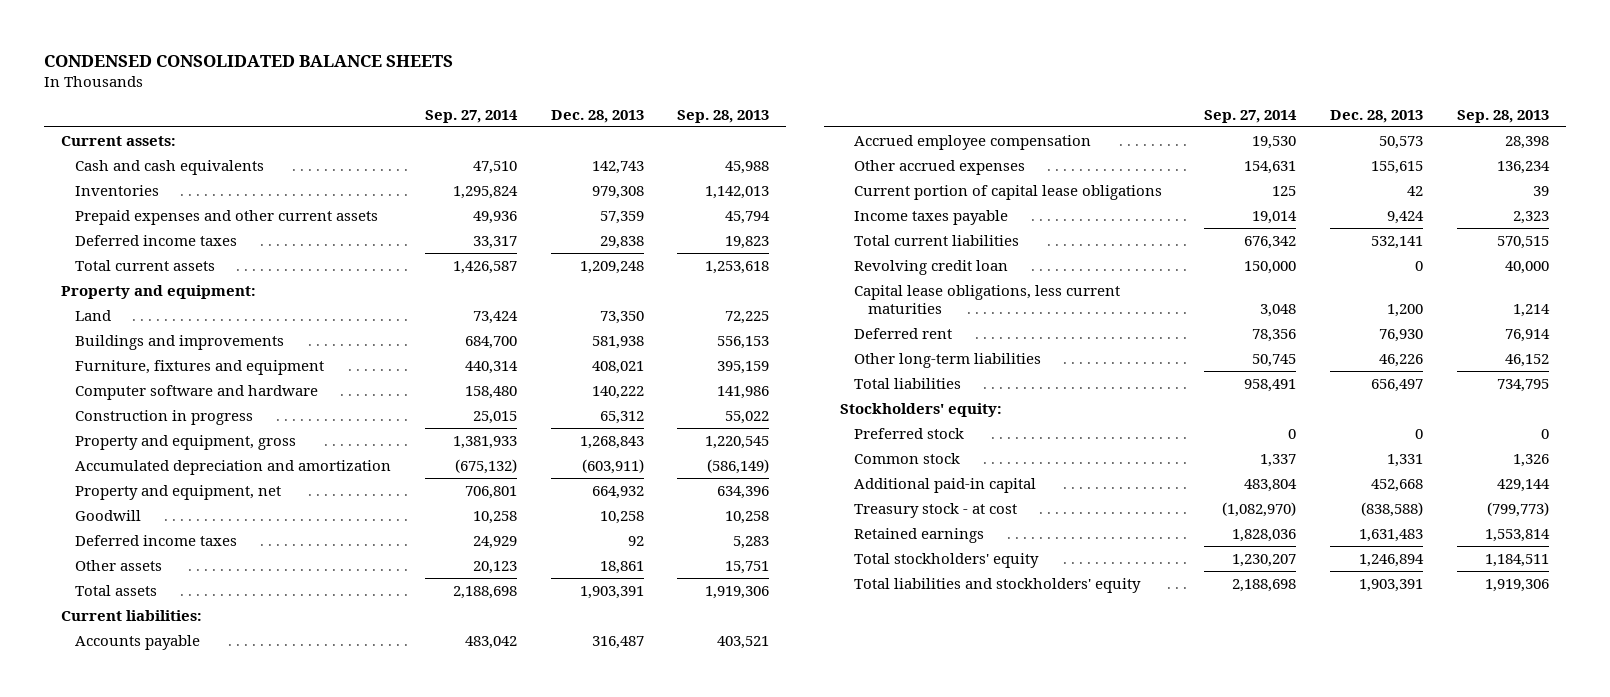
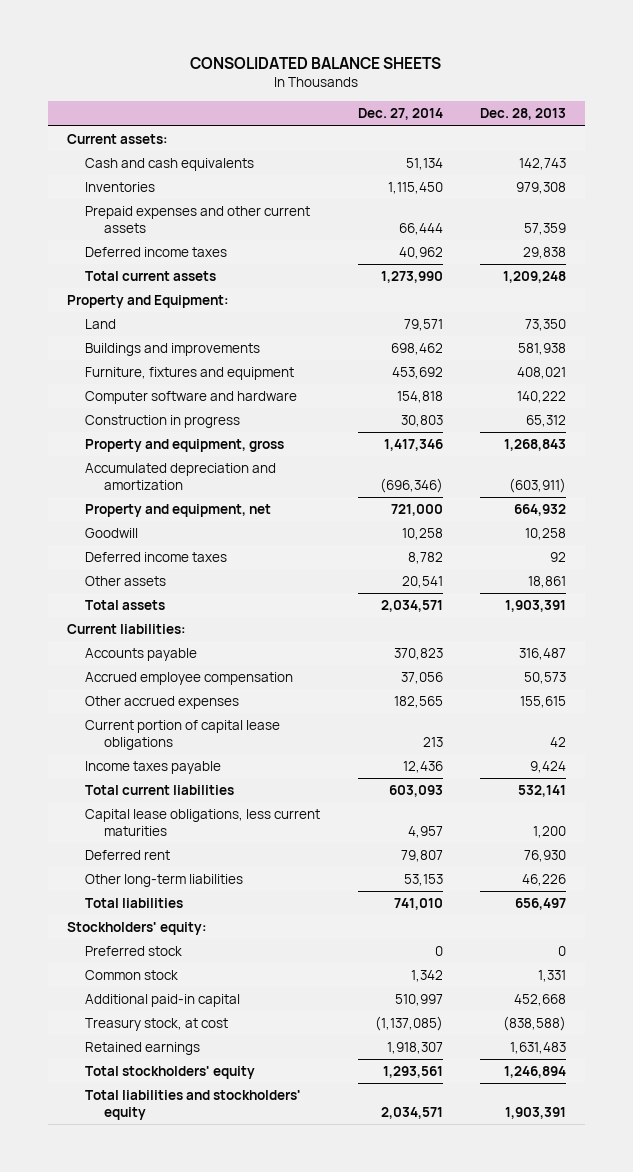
[43,54,453,67] CONDENSED CONSOLIDATED BALANCE SHEETS -> [190,56,442,69] CONSOLIDATED BALANCE SHEETS
[424,109,518,123] Sep. 27, 2014 -> none
[677,109,770,123] Sep. 28, 2013 -> none
none -> [357,108,443,121] Dec. 27, 2014
[60,284,256,299] Property and equipment: -> [66,295,229,309] Property and Equipment:
[854,259,1009,275] Revolving credit loan -> none
[854,502,1018,518] Treasury stock - at cost -> [85,1018,229,1032] Treasury stock, at cost

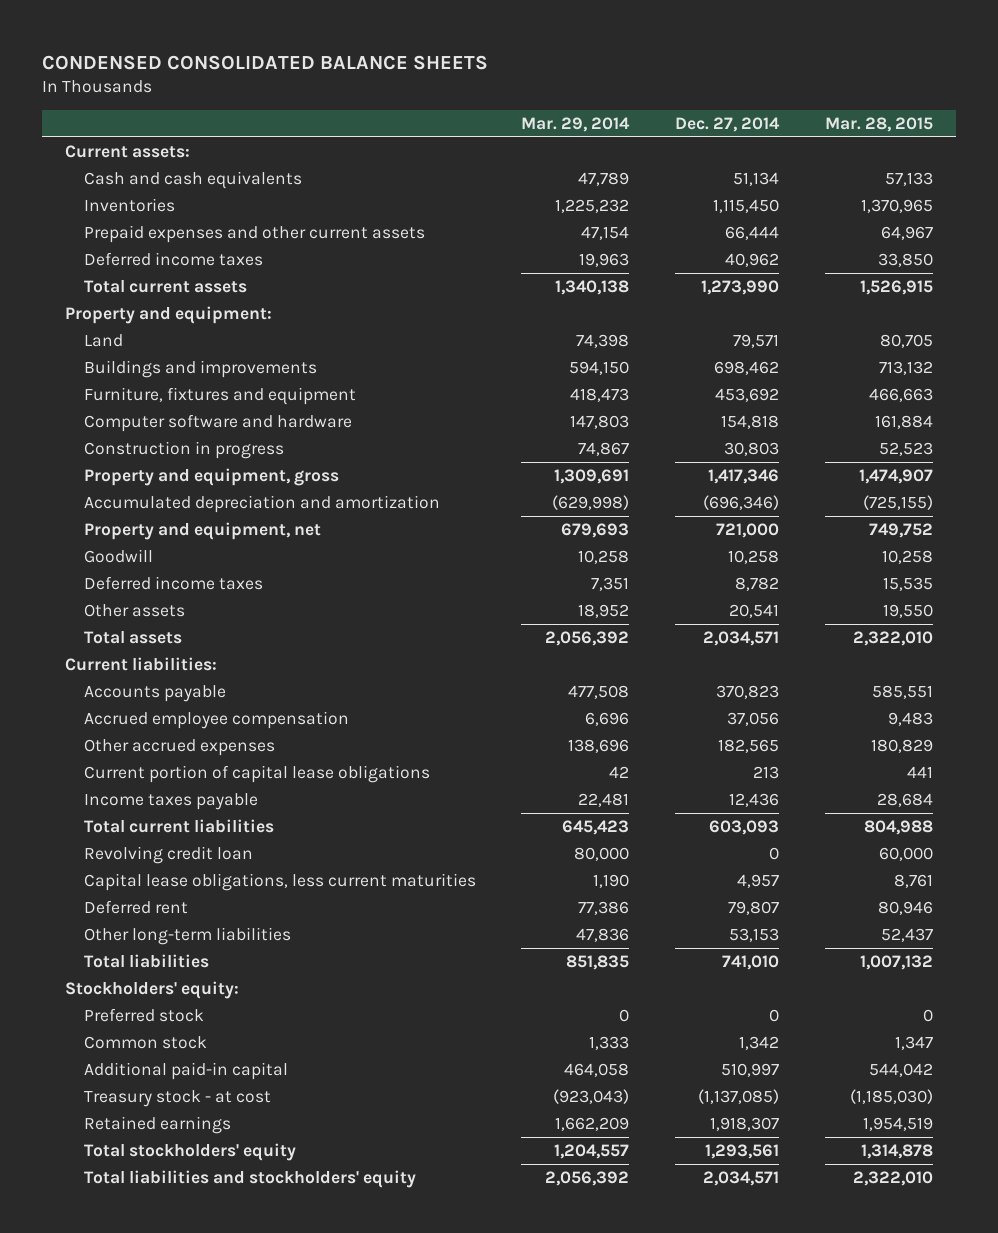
[190,56,442,69] CONSOLIDATED BALANCE SHEETS -> [41,54,488,70] CONDENSED CONSOLIDATED BALANCE SHEETS
[480,108,567,121] Dec. 28, 2013 -> none
none -> [521,116,631,132] Mar. 29, 2014
none -> [824,116,933,132] Mar. 28, 2015
[66,295,229,309] Property and Equipment: -> [64,305,272,324] Property and equipment:
none -> [83,845,253,864] Revolving credit loan
[85,1018,229,1032] Treasury stock, at cost -> [83,1089,271,1107] Treasury stock - at cost

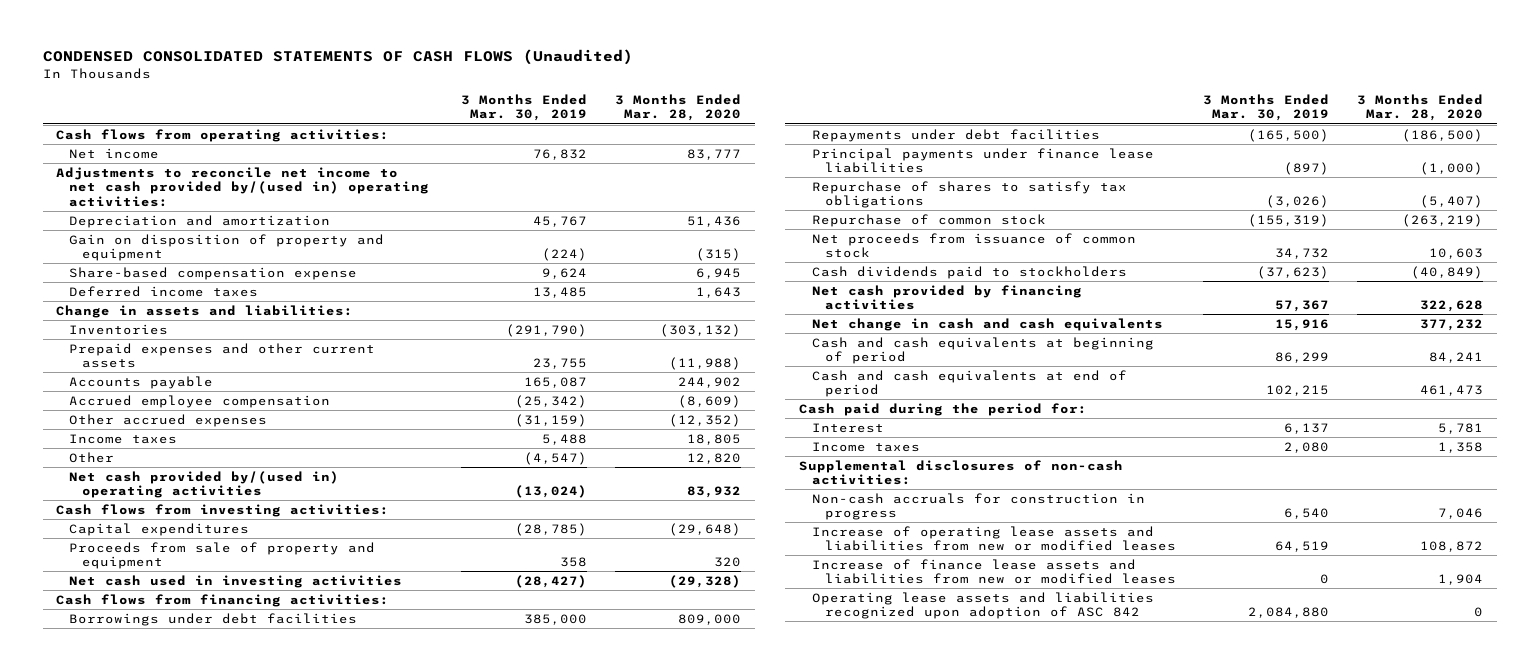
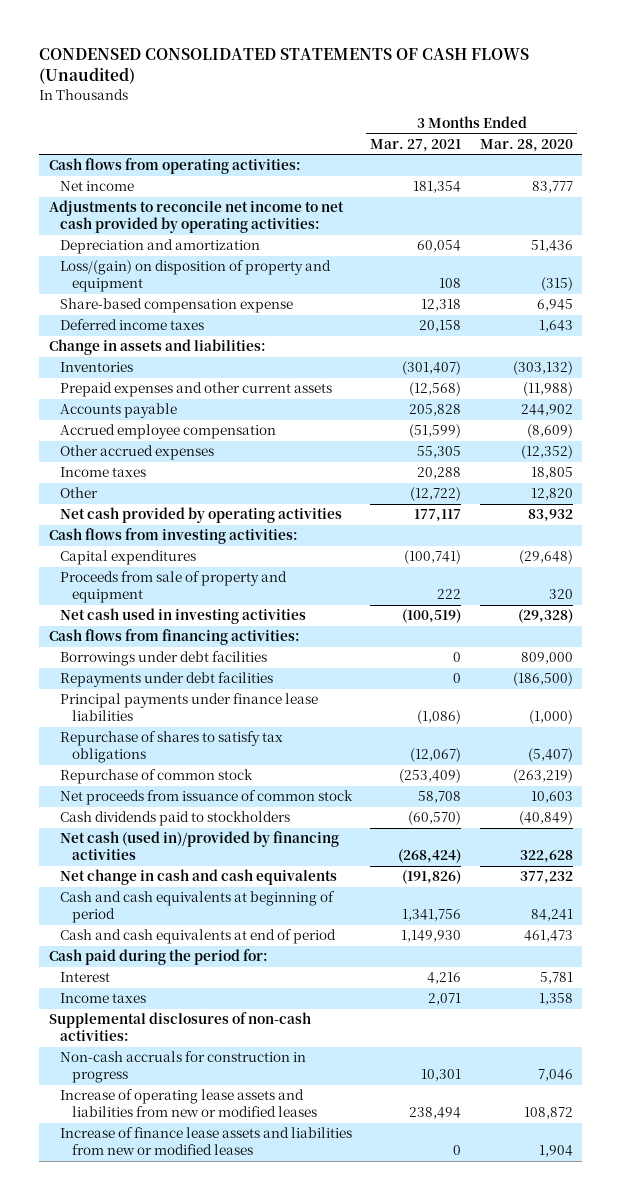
[460,93,587,122] 3 Months Ended Mar. 30, 2019 -> none
none -> [370,139,462,153] Mar. 27, 2021
[56,166,430,207] Adjustments to reconcile net income to net cash provided by/(used in) operating activities: -> [48,200,344,234] Adjustments to reconcile net income to net cash provided by operating activities:
[69,233,385,262] Gain on disposition of property and equipment -> [60,260,332,293] Loss/(gain) on disposition of property and equipment
[69,470,340,499] Net cash provided by/(used in) operating activities -> [60,507,343,524] Net cash provided by operating activities
[811,284,1082,311] Net cash provided by financing activities -> [60,831,340,861] Net cash (used in)/provided by financing activities
[811,591,1154,620] Operating lease assets and liabilities recognized upon adoption of ASC 842 -> none

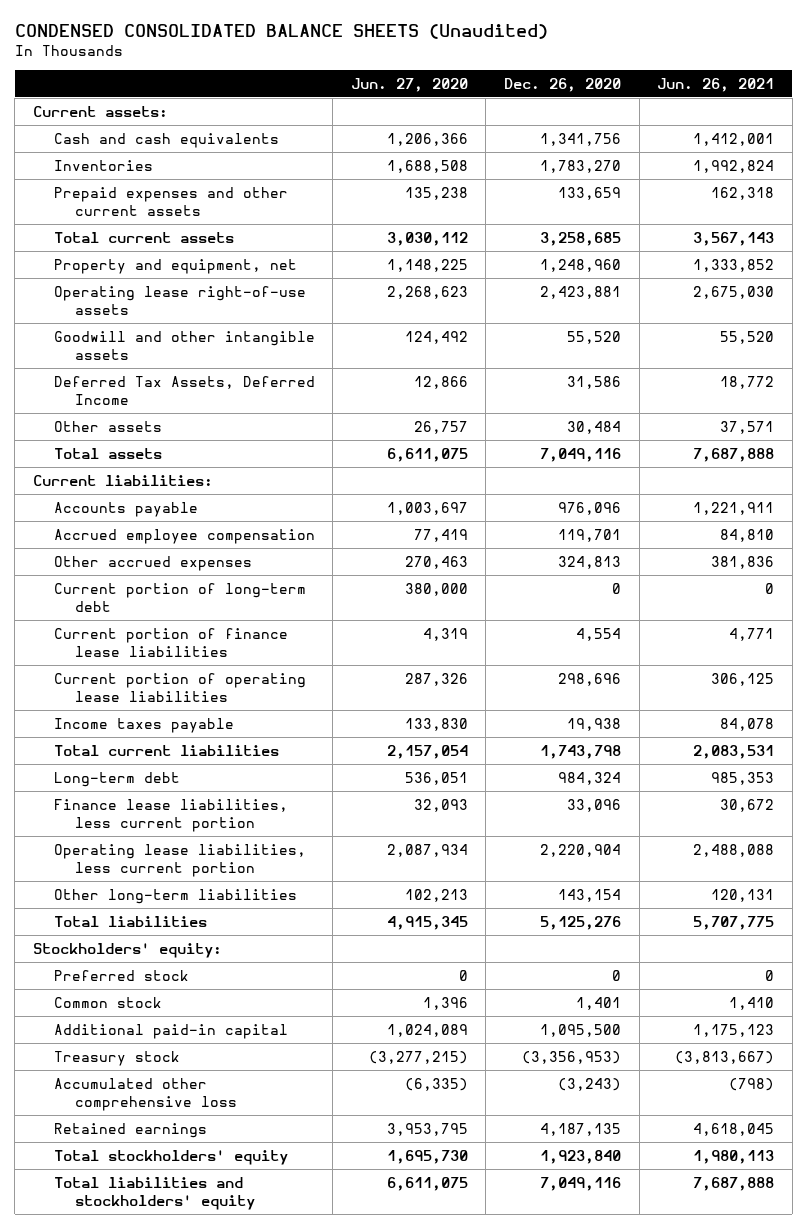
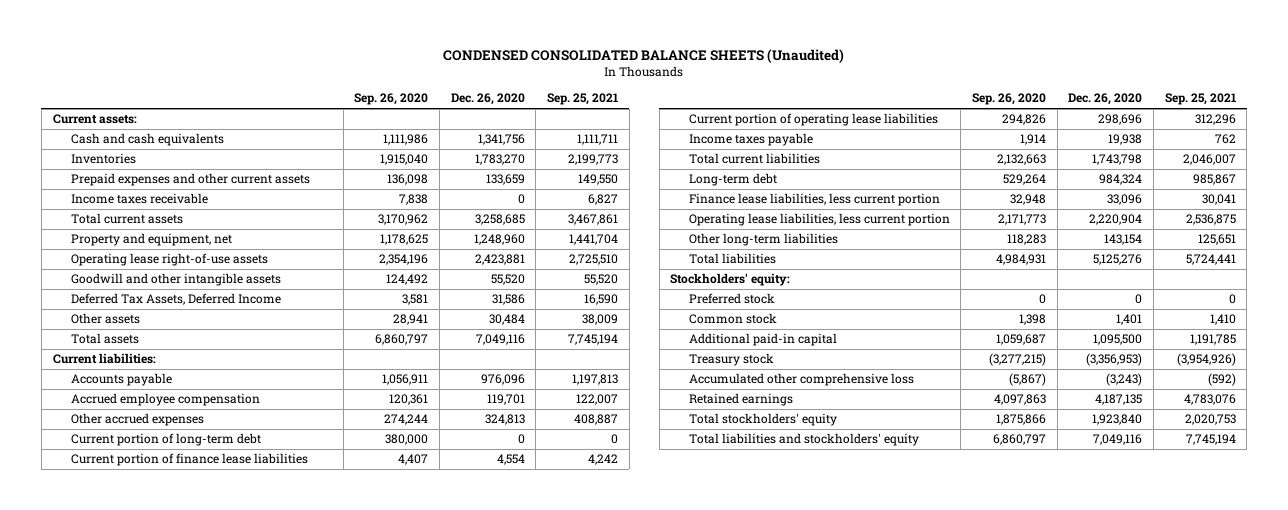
[350,77,468,92] Jun. 27, 2020 -> none
[657,77,775,92] Jun. 26, 2021 -> none
none -> [354,93,429,106] Sep. 26, 2020
none -> [547,93,619,106] Sep. 25, 2021
none -> [71,193,209,205] Income taxes receivable

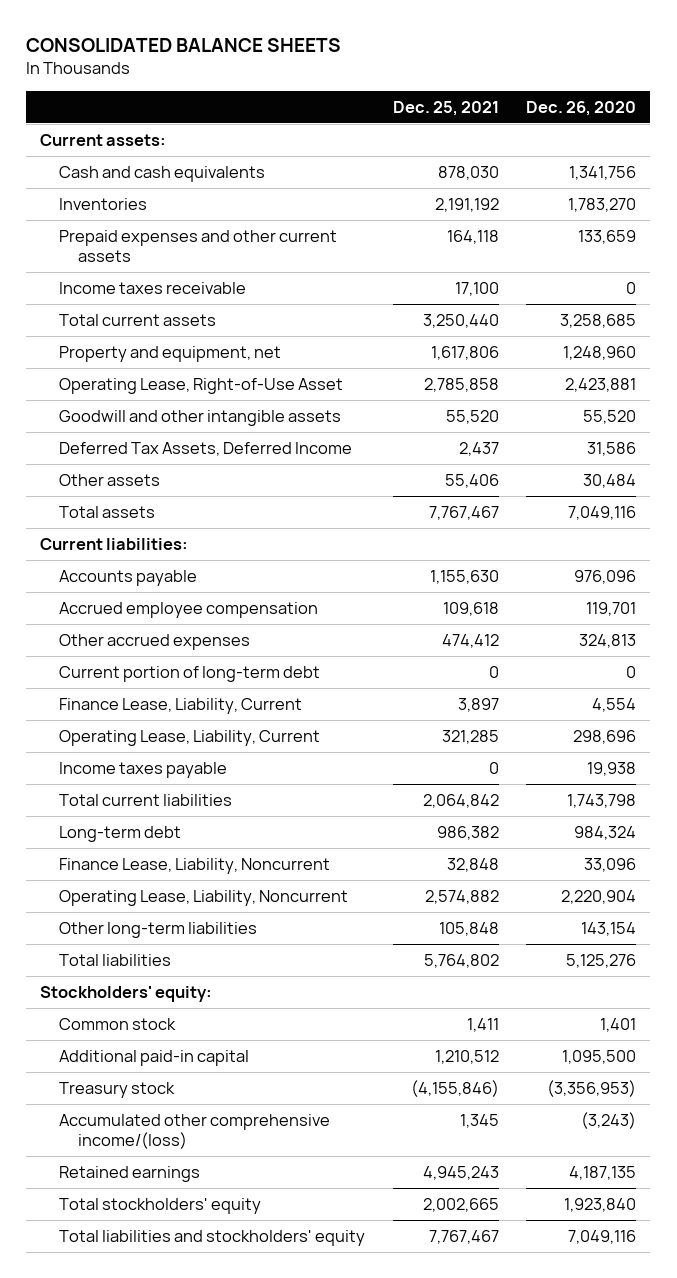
[443,48,845,63] CONDENSED CONSOLIDATED BALANCE SHEETS (Unaudited) -> [26,38,342,53] CONSOLIDATED BALANCE SHEETS
[354,93,429,106] Sep. 26, 2020 -> none
[547,93,619,106] Sep. 25, 2021 -> none
none -> [392,101,499,117] Dec. 25, 2021
[71,253,269,267] Operating lease right-of-use assets -> [58,377,343,394] Operating Lease, Right-of-Use Asset
[71,453,309,467] Current portion of finance lease liabilities -> [58,697,302,714] Finance Lease, Liability, Current
[688,113,938,127] Current portion of operating lease liabilities -> [58,729,320,746] Operating Lease, Liability, Current
[688,193,940,207] Finance lease liabilities, less current portion -> [58,857,330,874] Finance Lease, Liability, Noncurrent
[688,213,950,227] Operating lease liabilities, less current portion -> [58,889,348,906] Operating Lease, Liability, Noncurrent
[688,293,775,305] Preferred stock -> none
[688,373,914,387] Accumulated other comprehensive loss -> [58,1113,330,1149] Accumulated other comprehensive income/(loss)

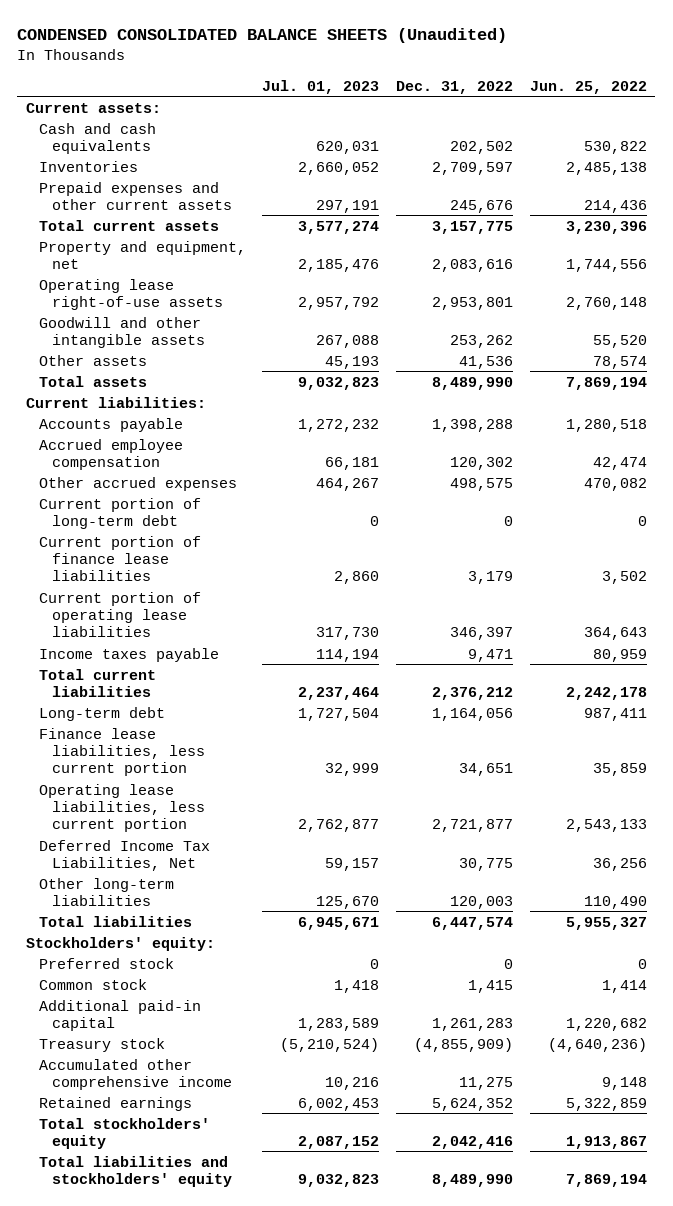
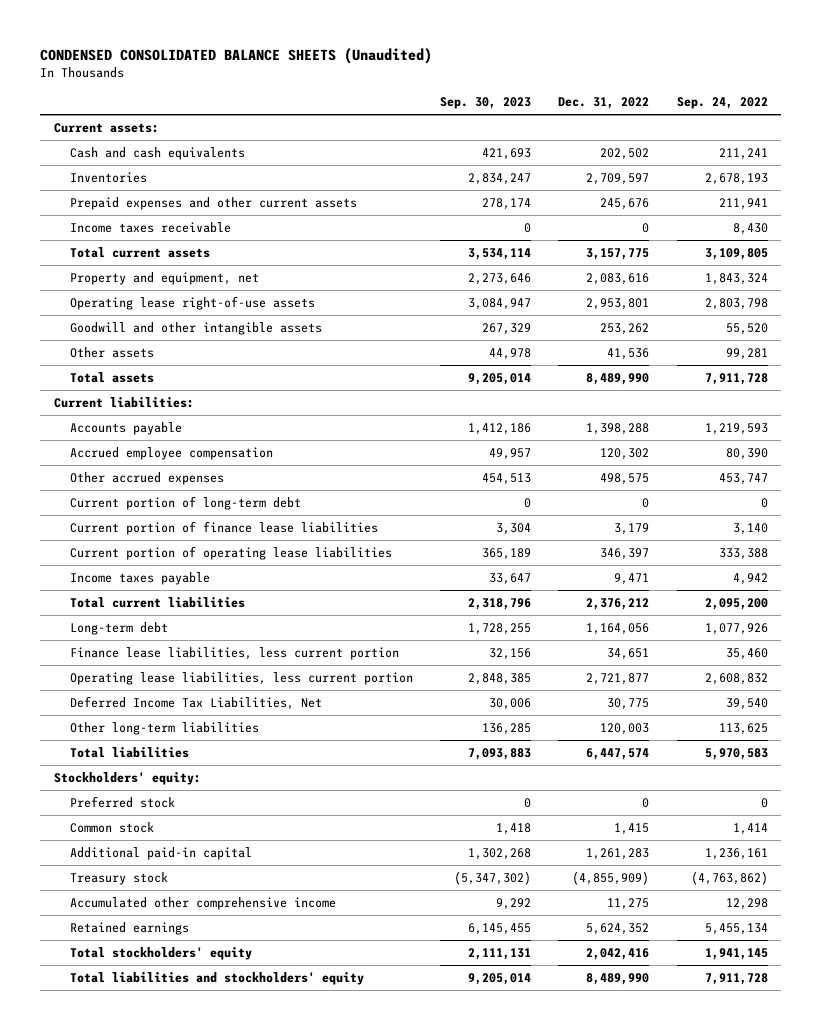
[262,79,380,94] Jul. 01, 2023 -> none
[530,80,648,94] Jun. 25, 2022 -> none
none -> [440,97,532,110] Sep. 30, 2023
none -> [676,97,768,110] Sep. 24, 2022
none -> [70,221,232,233] Income taxes receivable

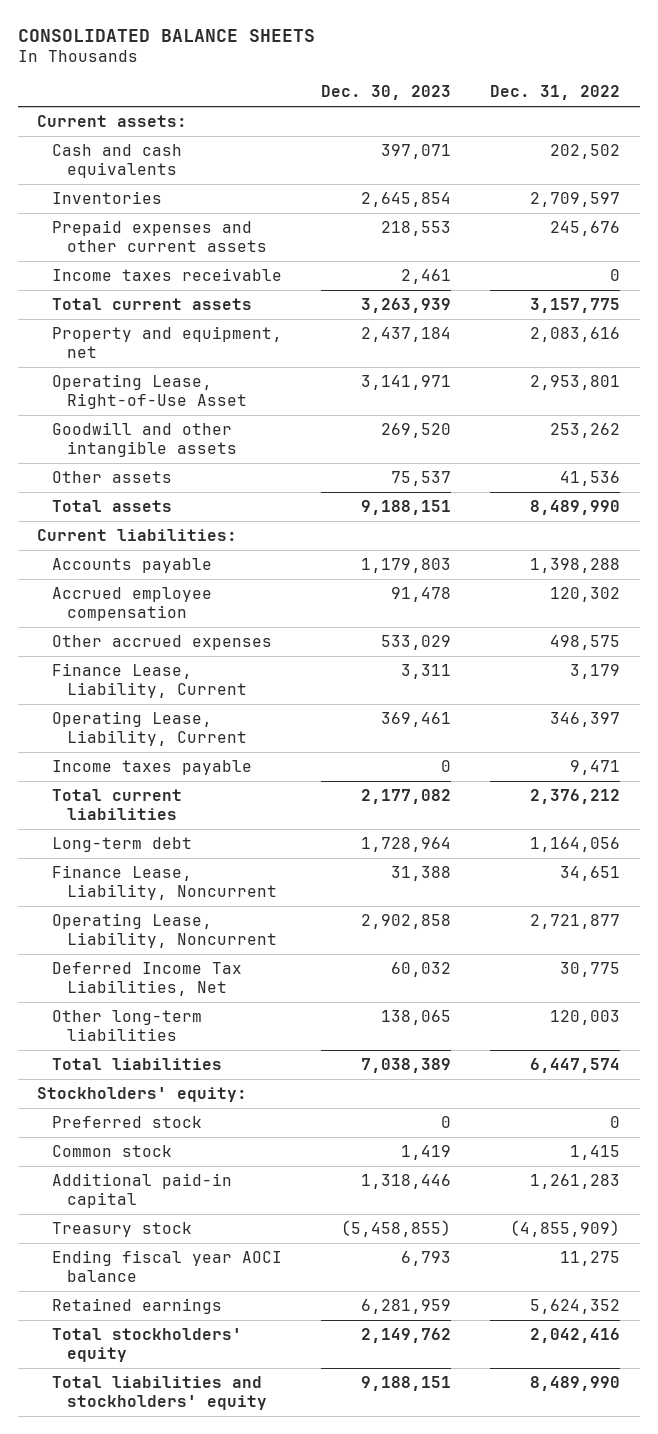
[40,47,433,64] CONDENSED CONSOLIDATED BALANCE SHEETS (Unaudited) -> [17,28,315,42] CONSOLIDATED BALANCE SHEETS
[440,97,532,110] Sep. 30, 2023 -> none
[676,97,768,110] Sep. 24, 2022 -> none
none -> [321,85,452,101] Dec. 30, 2023
[70,295,316,310] Operating lease right-of-use assets -> [52,373,248,409] Operating Lease, Right-of-Use Asset
[70,495,302,510] Current portion of long-term debt -> none
[70,520,379,535] Current portion of finance lease liabilities -> [52,662,248,698] Finance Lease, Liability, Current
[70,545,393,560] Current portion of operating lease liabilities -> [52,710,248,746] Operating Lease, Liability, Current
[70,646,400,660] Finance lease liabilities, less current portion -> [52,864,278,900] Finance Lease, Liability, Noncurrent
[70,671,414,685] Operating lease liabilities, less current portion -> [52,912,278,948] Operating Lease, Liability, Noncurrent
[70,896,337,910] Accumulated other comprehensive income -> [52,1249,283,1282] Ending fiscal year AOCI balance

